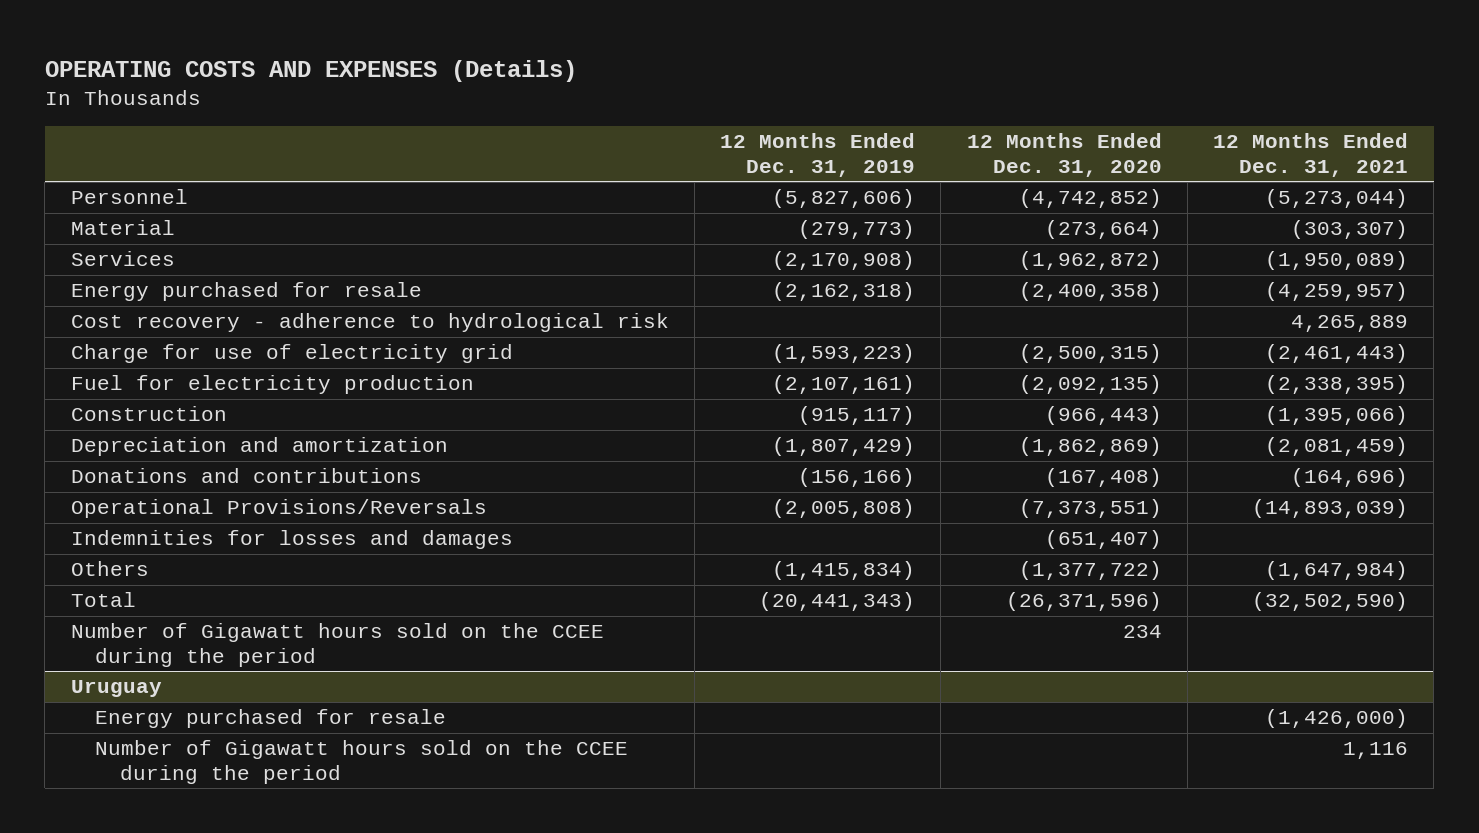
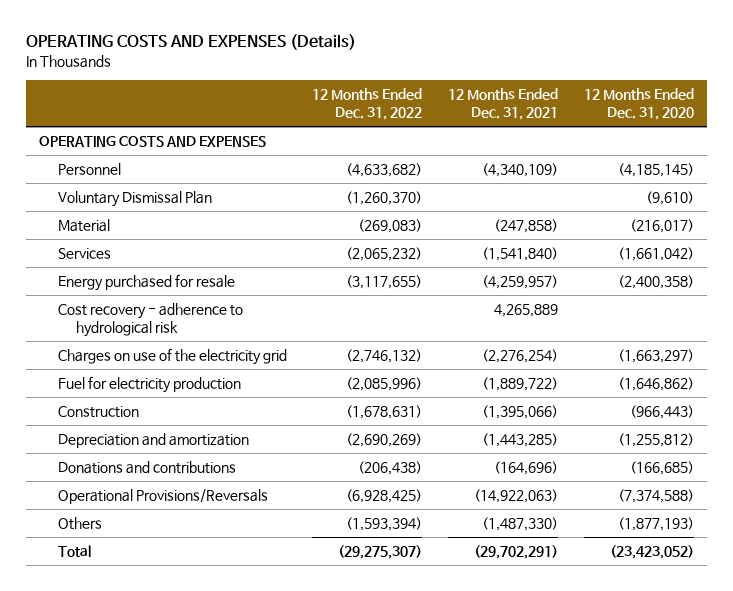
[720,133,916,178] 12 Months Ended Dec. 31, 2019 -> none
none -> [312,88,423,121] 12 Months Ended Dec. 31, 2022
none -> [38,136,266,148] OPERATING COSTS AND EXPENSES
[1018,189,1162,209] (4,742,852) -> [618,163,695,178] (4,185,145)
[1264,189,1408,209] (5,273,044) -> [482,163,559,178] (4,340,109)
none -> [57,191,212,208] Voluntary Dismissal Plan
[1044,220,1162,240] (273,664) -> [630,219,695,234] (216,017)
[1290,220,1408,240] (303,307) -> [494,219,559,234] (247,858)
[1018,251,1162,271] (1,962,872) -> [618,247,695,262] (1,661,042)
[1264,251,1408,271] (1,950,089) -> [482,247,559,262] (1,541,840)
[70,344,513,364] Charge for use of electricity grid -> [57,348,287,366] Charges on use of the electricity grid
[1018,344,1162,364] (2,500,315) -> [618,349,695,364] (1,663,297)
[1264,344,1408,364] (2,461,443) -> [482,349,559,364] (2,276,254)
[1018,375,1162,395] (2,092,135) -> [618,377,695,392] (1,646,862)
[1264,375,1408,395] (2,338,395) -> [482,377,559,392] (1,889,722)
[70,530,513,550] Indemnities for losses and damages -> none
[70,623,604,667] Number of Gigawatt hours sold on the CCEE during the period -> none
[70,680,162,698] Uruguay -> none
[95,709,447,729] Energy purchased for resale -> none
[95,740,629,784] Number of Gigawatt hours sold on the CCEE during the period -> none
[1018,437,1162,457] (1,862,869) -> [618,433,695,448] (1,255,812)
[1264,437,1408,457] (2,081,459) -> [482,433,559,448] (1,443,285)
[1044,468,1162,488] (167,408) -> [630,461,695,476] (166,685)
[1018,499,1162,519] (7,373,551) -> [618,489,695,504] (7,374,588)
[1251,499,1408,519] (14,893,039) -> [474,489,559,504] (14,922,063)
[1018,561,1162,581] (1,377,722) -> [618,517,695,532] (1,877,193)
[1264,561,1408,581] (1,647,984) -> [482,517,559,532] (1,487,330)
[1005,592,1162,612] (26,371,596) -> [610,545,695,560] (23,423,052)
[1251,592,1408,612] (32,502,590) -> [474,545,559,560] (29,702,291)

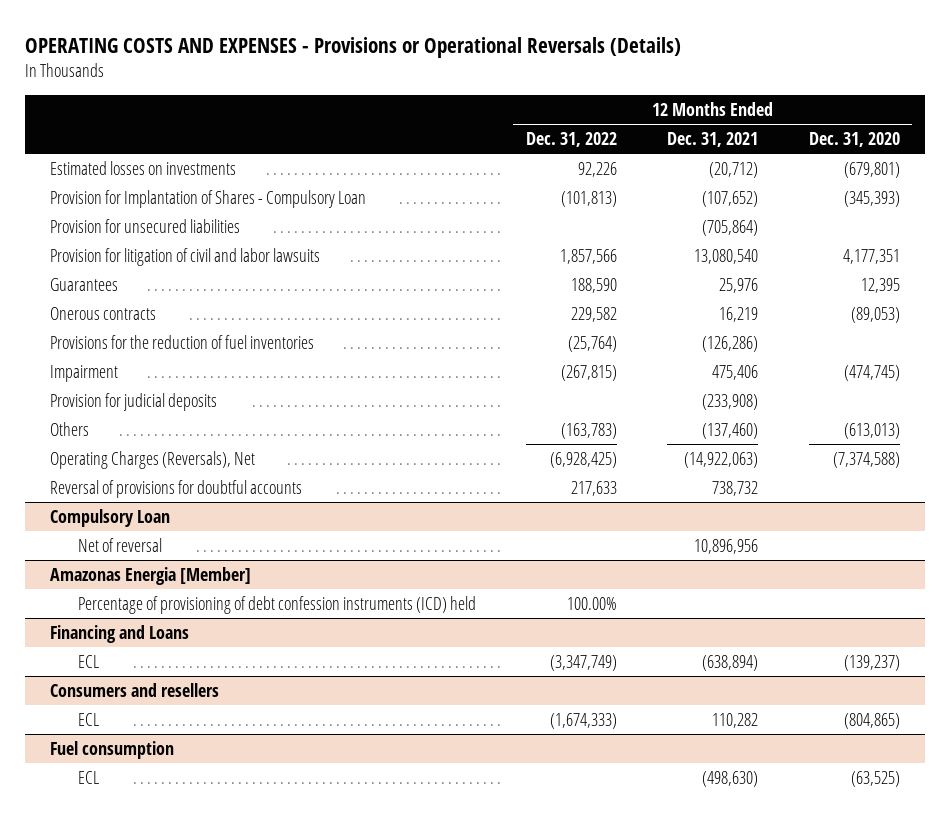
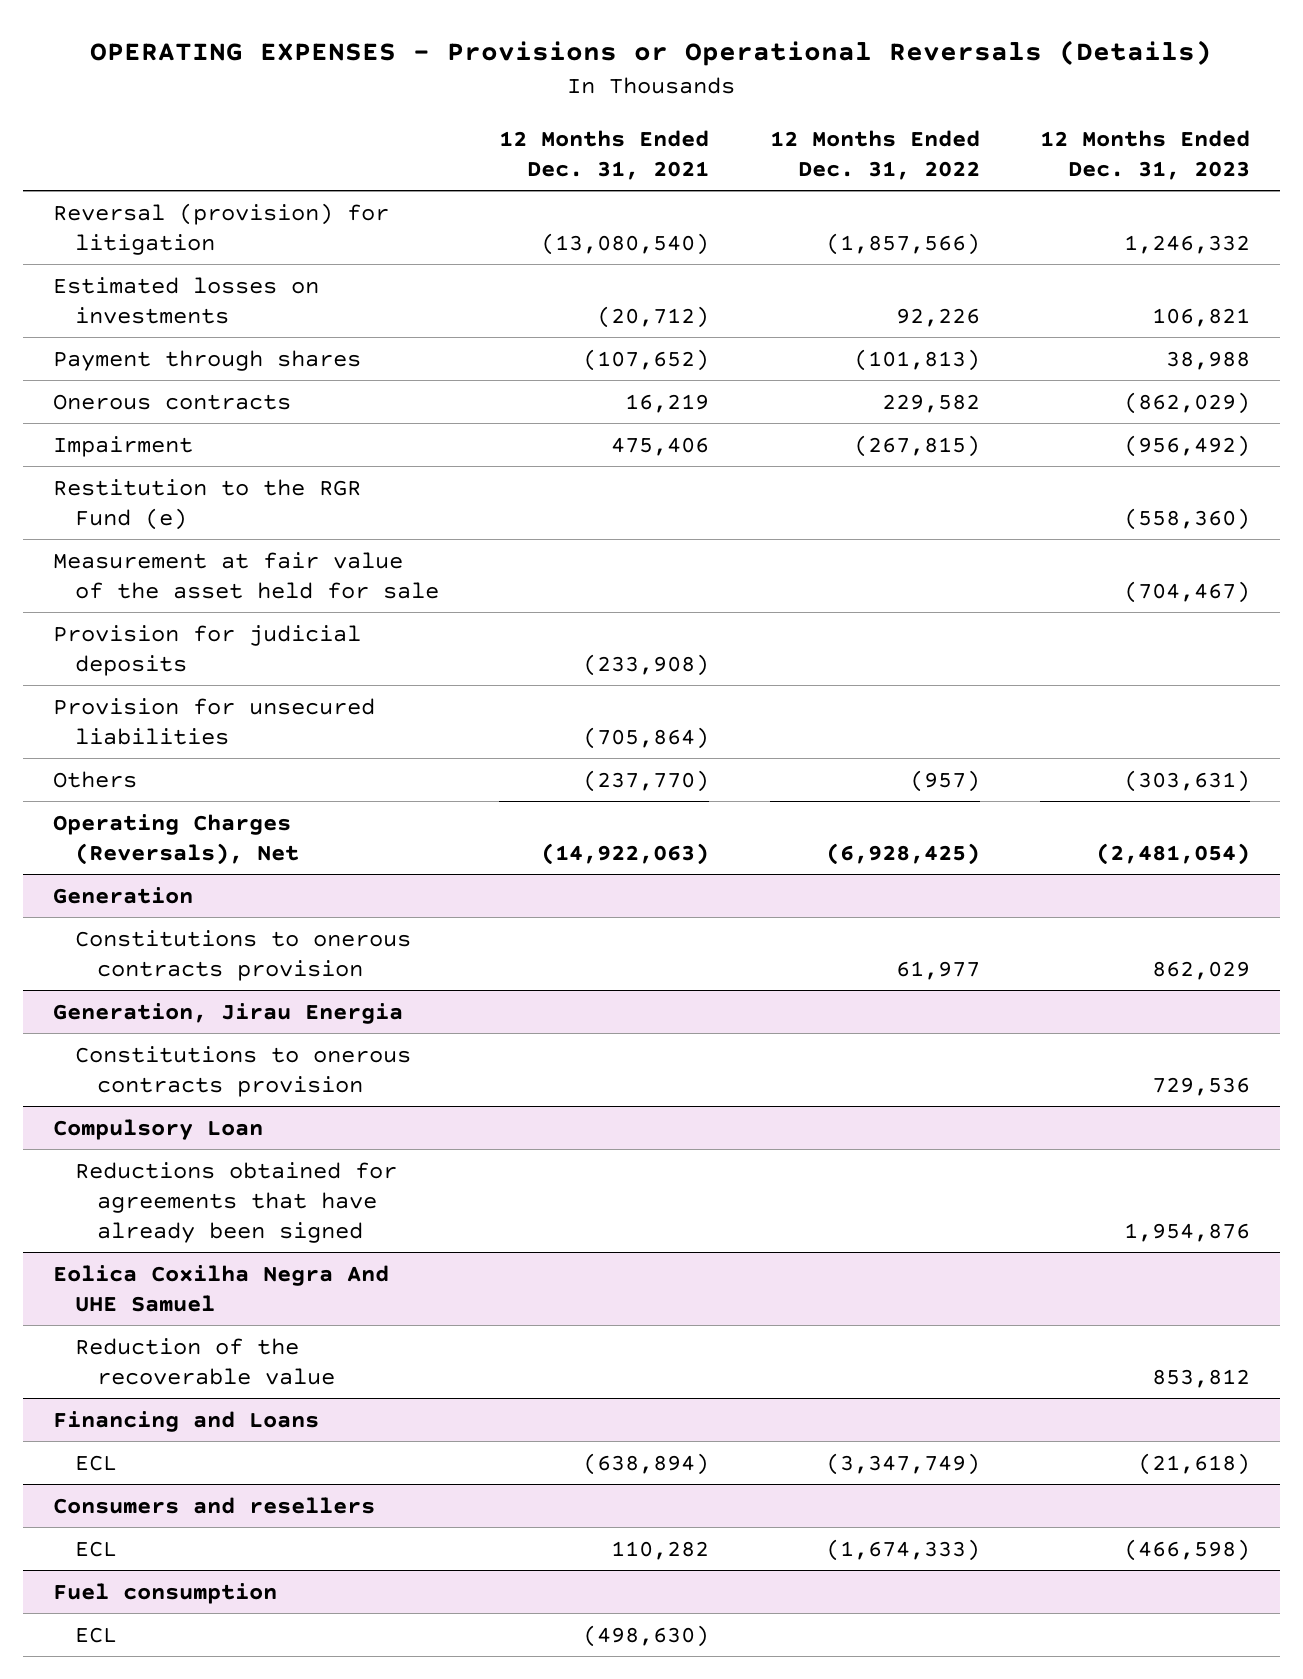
[25,37,682,59] OPERATING COSTS AND EXPENSES - Provisions or Operational Reversals (Details) -> [90,40,1213,67] OPERATING EXPENSES - Provisions or Operational Reversals (Details)
[808,132,900,148] Dec. 31, 2020 -> none
none -> [1039,129,1250,180] 12 Months Ended Dec. 31, 2023
none -> [52,202,389,255] Reversal (provision) for litigation
[50,247,321,266] Provision for litigation of civil and labor lawsuits -> none
[50,277,119,291] Guarantees -> none
[50,189,367,208] Provision for Implantation of Shares - Compulsory Loan -> [52,349,361,371] Payment through shares
[50,334,315,349] Provisions for the reduction of fuel inventories -> none
none -> [52,478,361,530] Restitution to the RGR Fund (e)
none -> [52,551,440,599] Measurement at fair value of the asset held for sale
[50,218,241,233] Provision for unsecured liabilities -> [52,697,375,745] Provision for unsecured liabilities
[560,422,617,439] (163,783) -> [909,769,980,792] (957)
[702,422,759,439] (137,460) -> [583,769,710,792] (237,770)
[50,479,303,498] Reversal of provisions for doubtful accounts -> none
none -> [52,886,193,904] Generation
none -> [75,929,412,981] Constitutions to onerous contracts provision
none -> [52,1002,403,1024] Generation, Jirau Energia
none -> [75,1045,412,1097] Constitutions to onerous contracts provision
[77,537,162,552] Net of reversal -> none
[50,566,252,585] Amazonas Energia [Member] -> none
[77,595,476,614] Percentage of provisioning of debt confession instruments (ICD) held -> none
none -> [75,1161,398,1243] Reductions obtained for agreements that have already been signed
none -> [52,1264,389,1312] Eolica Coxilha Negra And UHE Samuel
none -> [75,1337,336,1385] Reduction of the recoverable value

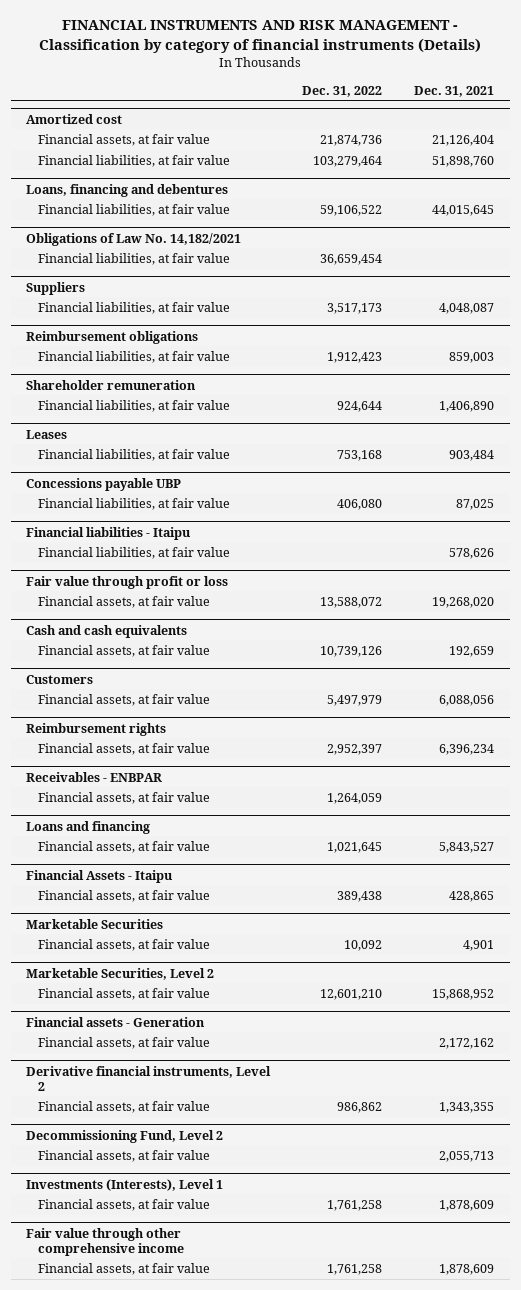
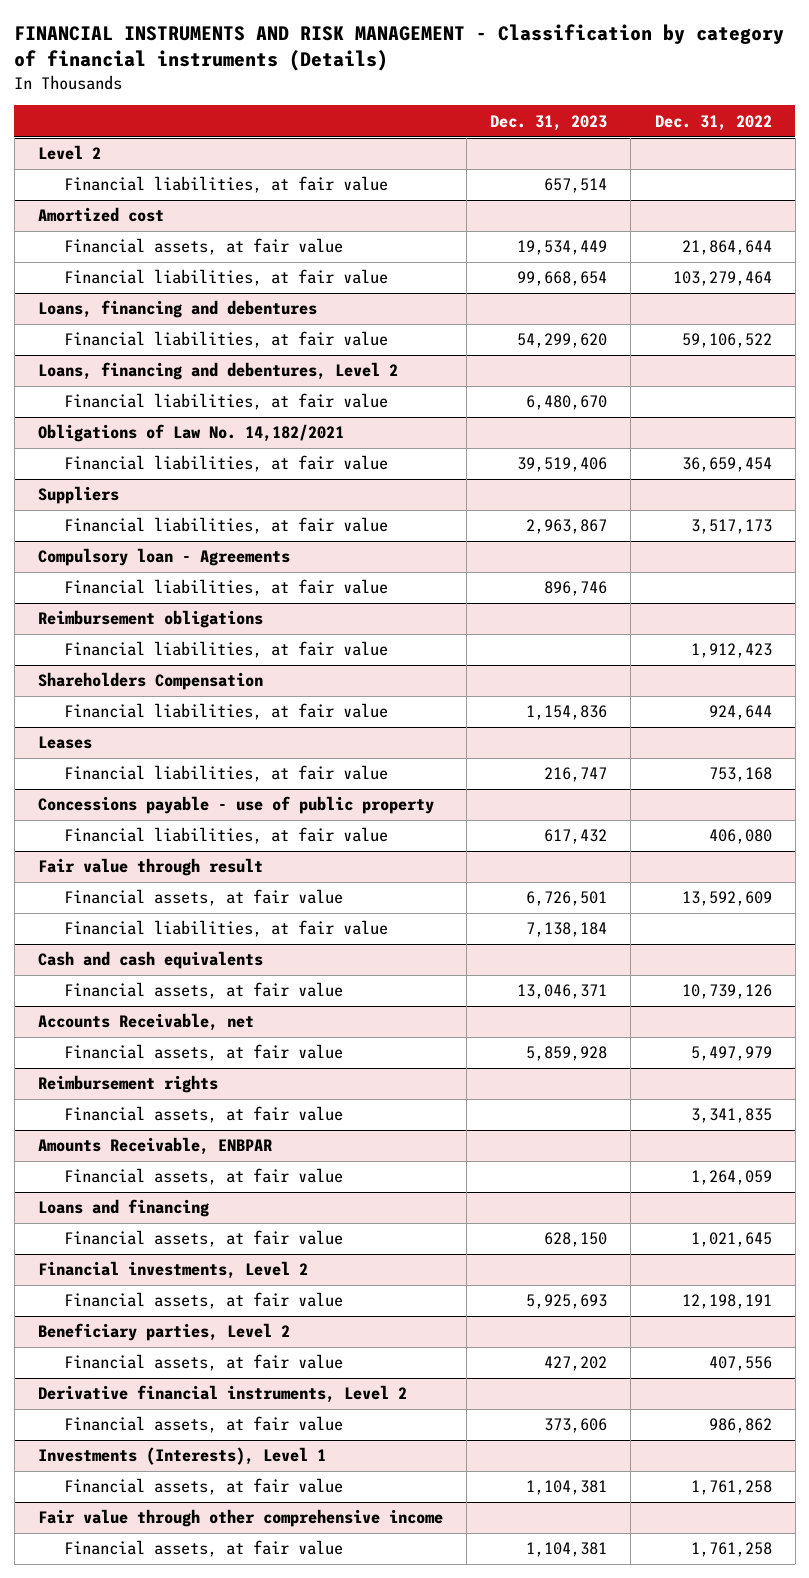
[414,85,495,97] Dec. 31, 2021 -> none
none -> [490,114,608,131] Dec. 31, 2023
none -> [37,145,101,161] Level 2
none -> [64,176,389,194] Financial liabilities, at fair value
[320,134,383,146] 21,874,736 -> [681,240,772,256] 21,864,644
none -> [37,362,398,381] Loans, financing and debentures, Level 2
none -> [64,393,389,411] Financial liabilities, at fair value
none -> [37,548,290,567] Compulsory loan - Agreements
none -> [64,579,389,597] Financial liabilities, at fair value
[26,379,197,390] Shareholder remuneration -> none
none -> [37,672,263,691] Shareholders Compensation
[26,477,182,491] Concessions payable UBP -> [37,796,434,815] Concessions payable - use of public property
[26,526,192,540] Financial liabilities - Itaipu -> none
none -> [37,858,263,877] Fair value through result
none -> [64,889,344,907] Financial assets, at fair value
[26,575,229,589] Fair value through profit or loss -> none
[37,595,210,608] Financial assets, at fair value -> none
[26,674,94,684] Customers -> none
none -> [37,1013,254,1032] Accounts Receivable, net
[26,771,163,782] Receivables - ENBPAR -> none
[327,743,383,755] 2,952,397 -> [690,1108,772,1124] 3,341,835
none -> [37,1137,272,1156] Amounts Receivable, ENBPAR
[26,869,174,883] Financial Assets - Itaipu -> none
[26,918,164,929] Marketable Securities -> none
[26,967,215,980] Marketable Securities, Level 2 -> none
[37,987,210,1000] Financial assets, at fair value -> none
[26,1016,206,1027] Financial assets - Generation -> none
[37,1036,210,1049] Financial assets, at fair value -> none
none -> [37,1261,308,1280] Financial investments, Level 2
[337,890,383,902] 389,438 -> [681,1294,772,1310] 12,198,191
none -> [37,1323,290,1342] Beneficiary parties, Level 2
[344,939,383,951] 10,092 -> [708,1356,772,1372] 407,556
[26,1129,224,1143] Decommissioning Fund, Level 2 -> none
[37,1149,210,1162] Financial assets, at fair value -> none

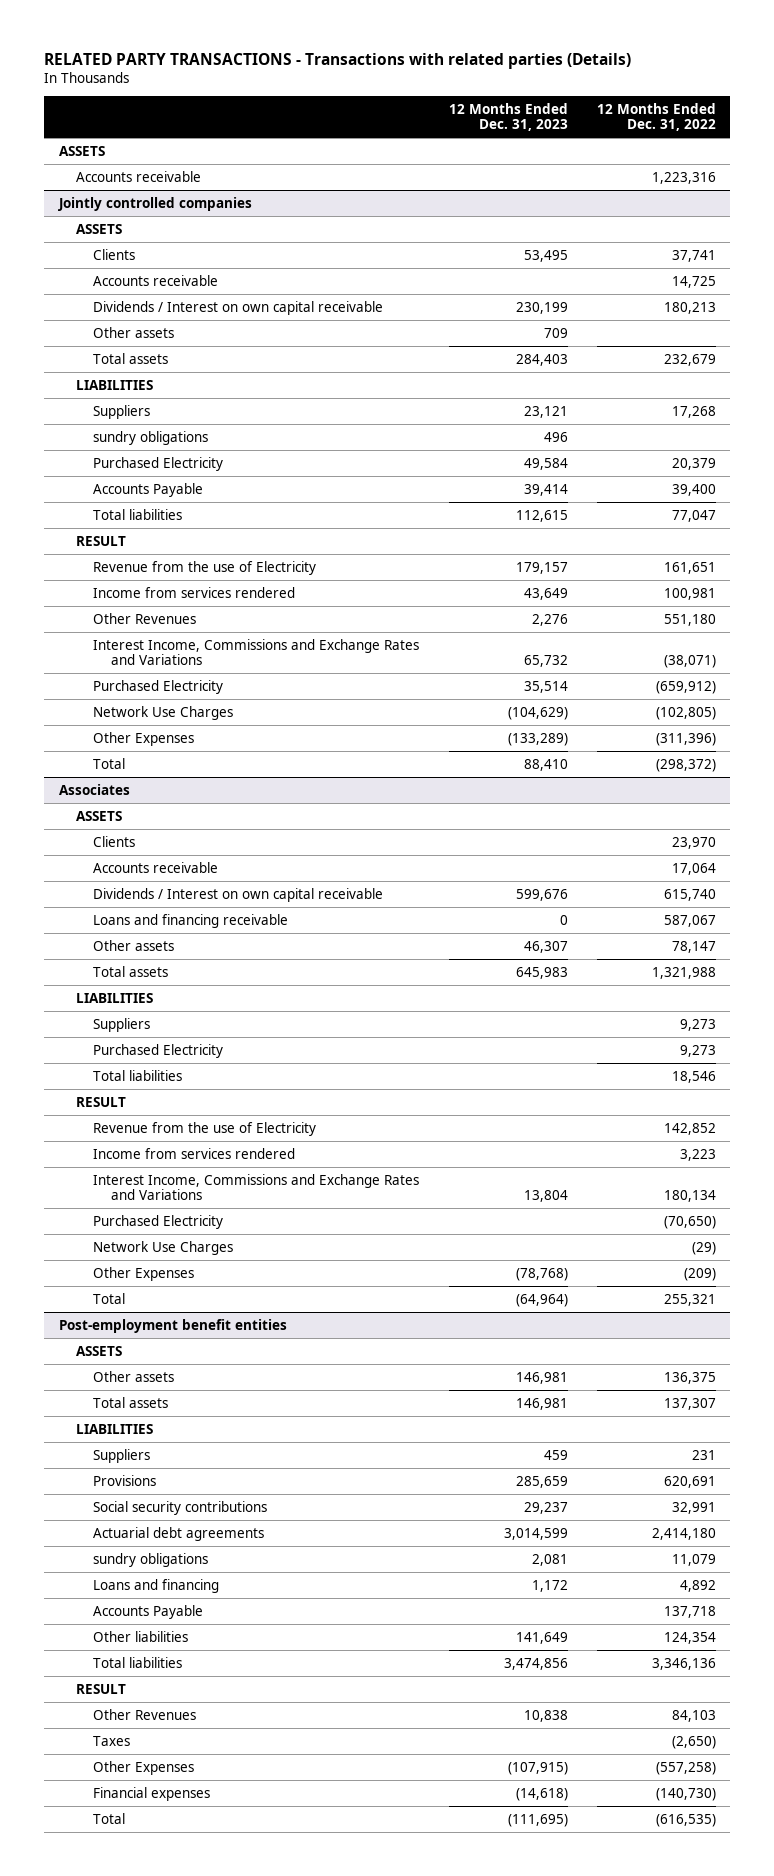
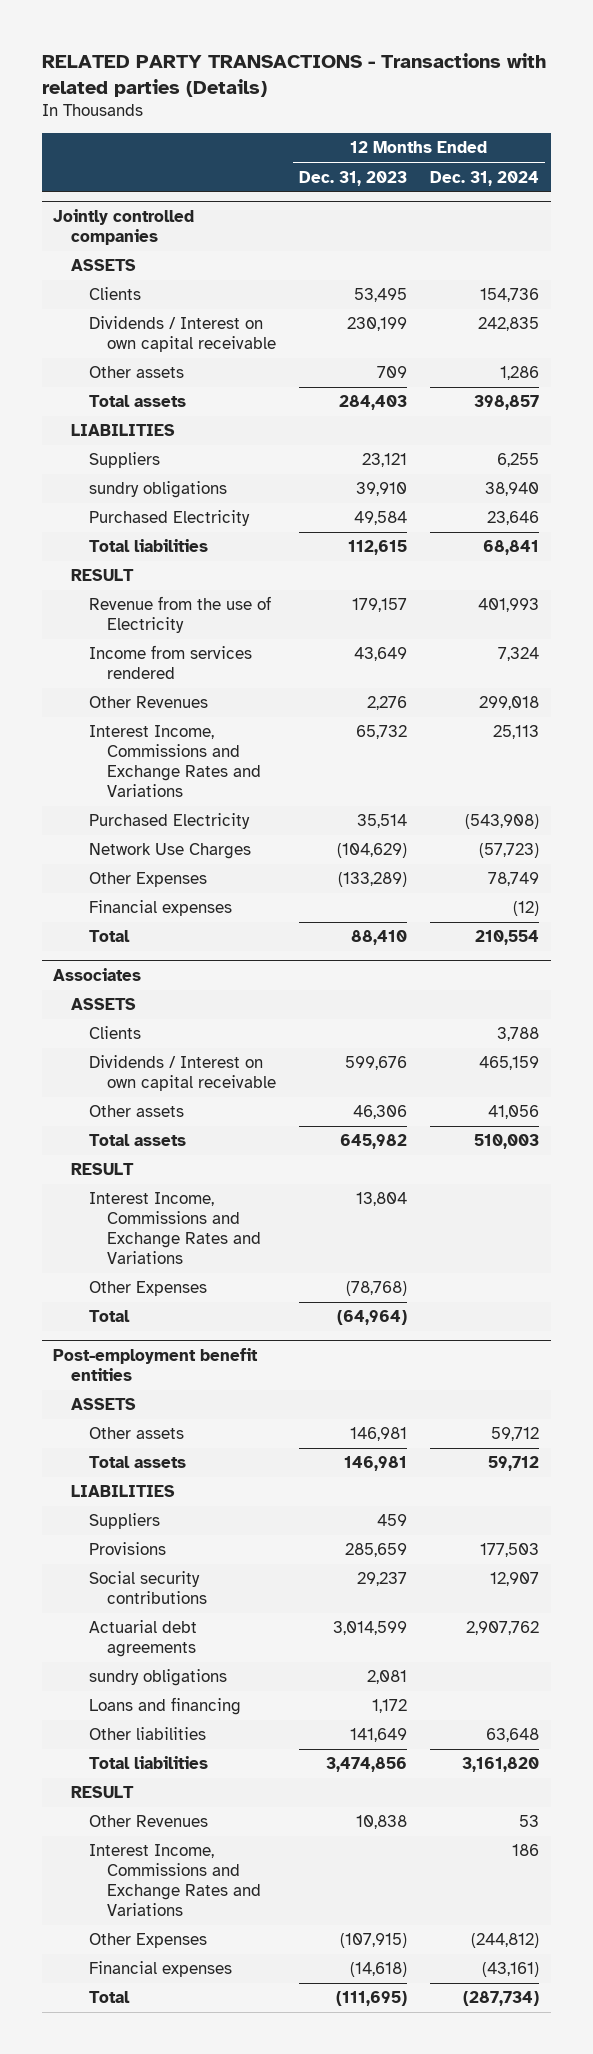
[596,102,716,132] 12 Months Ended Dec. 31, 2022 -> none
none -> [430,170,540,186] Dec. 31, 2024
[58,145,105,156] ASSETS -> none
[75,170,201,182] Accounts receivable -> none
[93,274,219,286] Accounts receivable -> none
[543,431,568,442] 496 -> [355,482,407,497] 39,910
[93,482,204,497] Accounts Payable -> none
none -> [88,900,232,917] Financial expenses
[93,861,219,873] Accounts receivable -> none
[93,913,289,928] Loans and financing receivable -> none
[75,992,153,1003] LIABILITIES -> none
[93,1017,151,1032] Suppliers -> none
[93,1043,224,1058] Purchased Electricity -> none
[93,1069,183,1081] Total liabilities -> none
[523,940,568,953] 46,307 -> [352,1105,407,1120] 46,306
[515,966,568,979] 645,983 -> [339,1134,407,1150] 645,982
[93,1121,317,1136] Revenue from the use of Electricity -> none
[93,1147,296,1159] Income from services rendered -> none
[93,1214,224,1229] Purchased Electricity -> none
[93,1240,234,1255] Network Use Charges -> none
[93,1604,204,1619] Accounts Payable -> none
[93,1735,131,1746] Taxes -> none
none -> [88,1844,261,1916] Interest Income, Commissions and Exchange Rates and Variations

